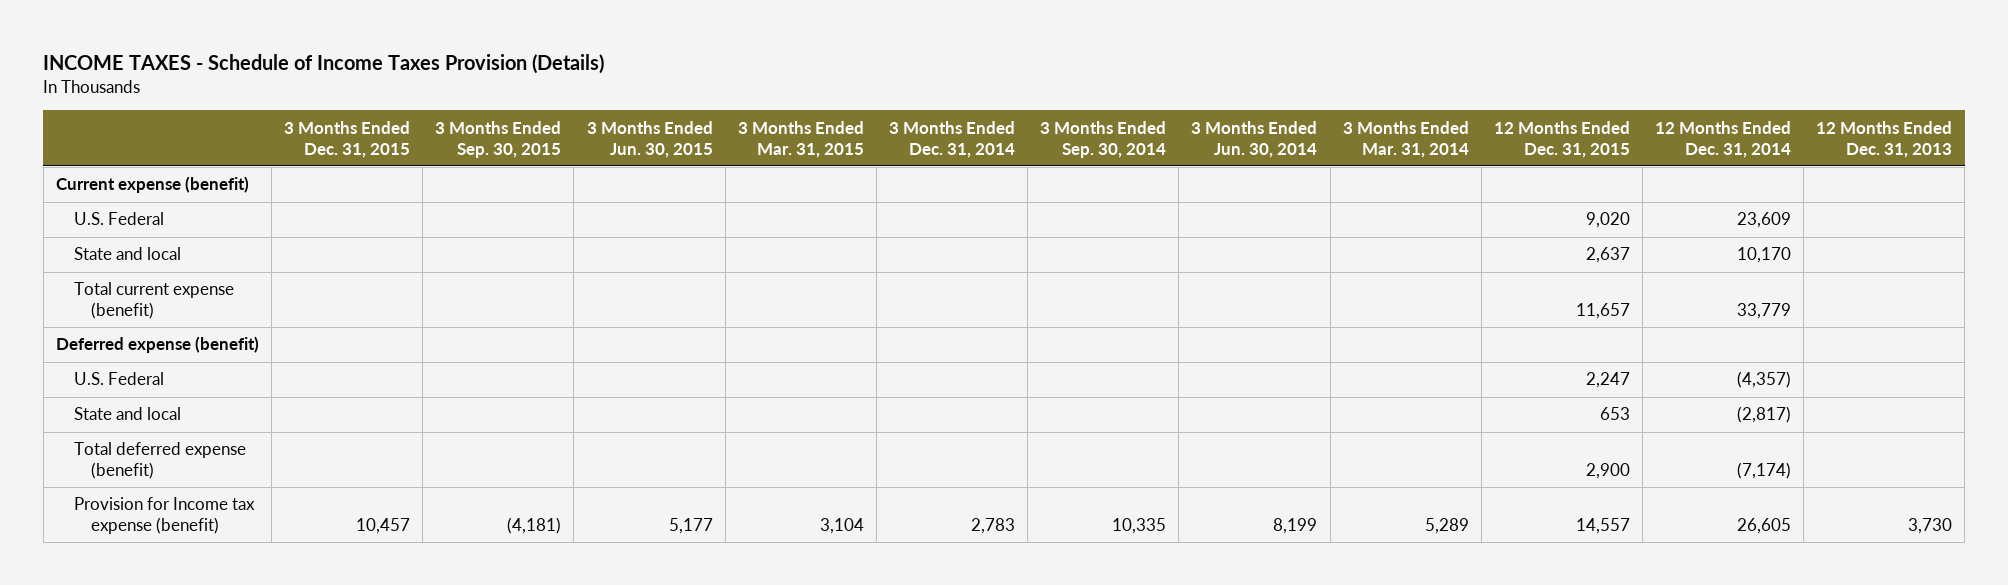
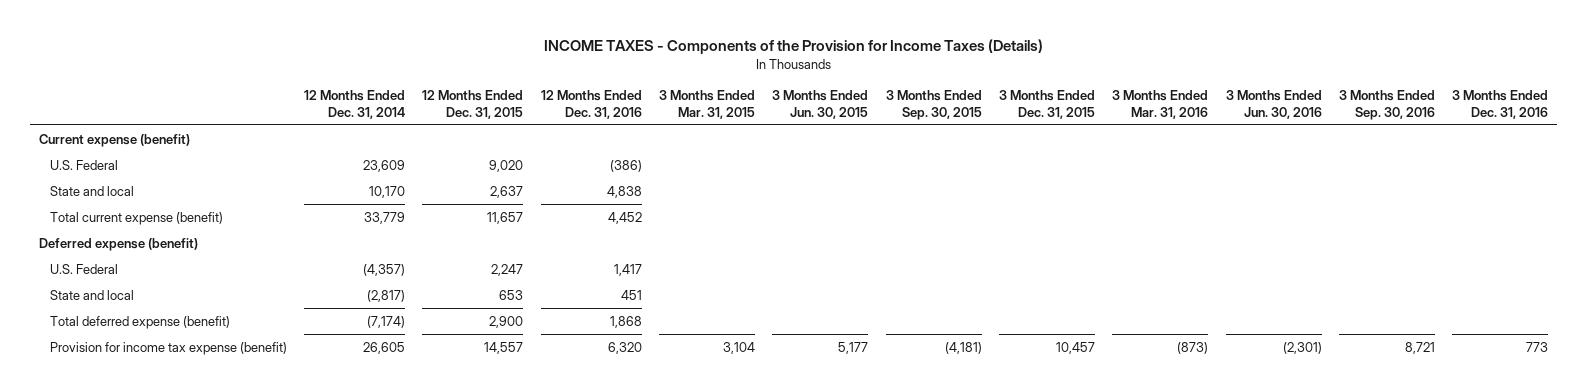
[43,53,605,74] INCOME TAXES - Schedule of Income Taxes Provision (Details) -> [543,39,1043,55] INCOME TAXES - Components of the Provision for Income Taxes (Details)
[889,120,1016,158] 3 Months Ended Dec. 31, 2014 -> none
[1040,120,1167,158] 3 Months Ended Sep. 30, 2014 -> none
[1191,120,1318,158] 3 Months Ended Jun. 30, 2014 -> none
[1342,120,1469,158] 3 Months Ended Mar. 31, 2014 -> none
[1816,120,1953,158] 12 Months Ended Dec. 31, 2013 -> none
none -> [540,89,642,119] 12 Months Ended Dec. 31, 2016
none -> [1112,89,1209,119] 3 Months Ended Mar. 31, 2016
none -> [1225,89,1322,119] 3 Months Ended Jun. 30, 2016
none -> [1338,89,1435,120] 3 Months Ended Sep. 30, 2016
none -> [1452,89,1549,119] 3 Months Ended Dec. 31, 2016
[73,497,255,535] Provision for Income tax expense (benefit) -> [49,341,287,355] Provision for income tax expense (benefit)

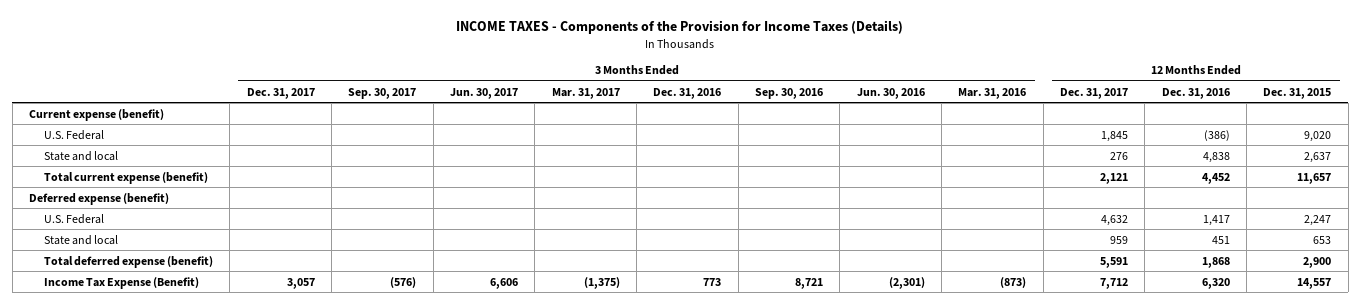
[303,89,405,119] 12 Months Ended Dec. 31, 2014 -> none
[658,89,755,119] 3 Months Ended Mar. 31, 2015 -> none
[772,89,869,119] 3 Months Ended Jun. 30, 2015 -> none
[885,89,982,120] 3 Months Ended Sep. 30, 2015 -> none
[998,89,1095,119] 3 Months Ended Dec. 31, 2015 -> none
none -> [246,87,315,99] Dec. 31, 2017
none -> [348,87,417,99] Sep. 30, 2017
none -> [450,87,519,99] Jun. 30, 2017
none -> [551,87,620,99] Mar. 31, 2017
none -> [1060,87,1129,99] Dec. 31, 2017
[49,341,287,355] Provision for income tax expense (benefit) -> [44,276,200,289] Income Tax Expense (Benefit)

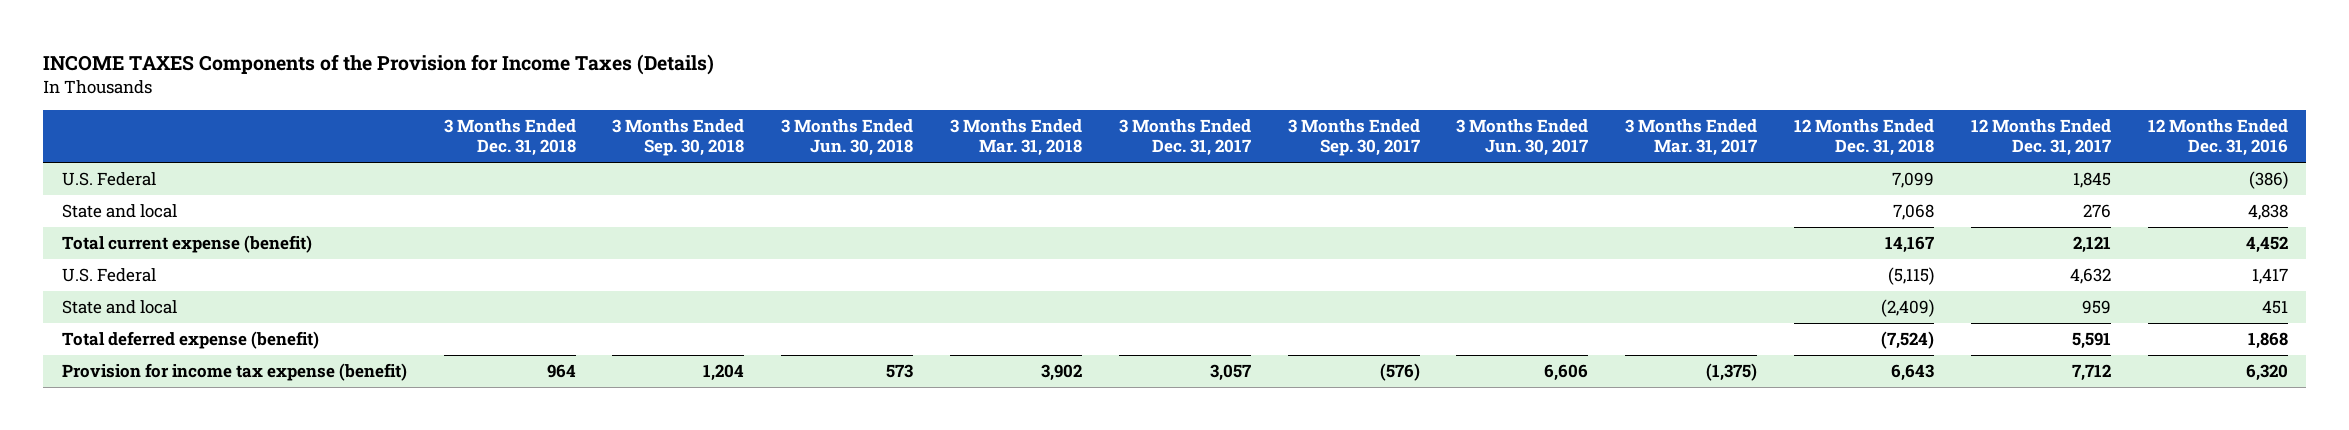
[456,20,904,35] INCOME TAXES - Components of the Provision for Income Taxes (Details) -> [43,53,715,75] INCOME TAXES Components of the Provision for Income Taxes (Details)
[653,87,722,99] Dec. 31, 2016 -> none
[755,87,824,99] Sep. 30, 2016 -> none
[856,87,925,99] Jun. 30, 2016 -> none
[958,87,1027,99] Mar. 31, 2016 -> none
[1263,87,1332,99] Dec. 31, 2015 -> none
none -> [443,118,576,157] 3 Months Ended Dec. 31, 2018
none -> [612,118,745,157] 3 Months Ended Sep. 30, 2018
none -> [781,118,914,157] 3 Months Ended Jun. 30, 2018
none -> [949,118,1082,157] 3 Months Ended Mar. 31, 2018
none -> [1794,118,1935,157] 12 Months Ended Dec. 31, 2018
[28,108,164,121] Current expense (benefit) -> none
[28,192,169,205] Deferred expense (benefit) -> none
[44,276,200,289] Income Tax Expense (Benefit) -> [61,363,407,382] Provision for income tax expense (benefit)

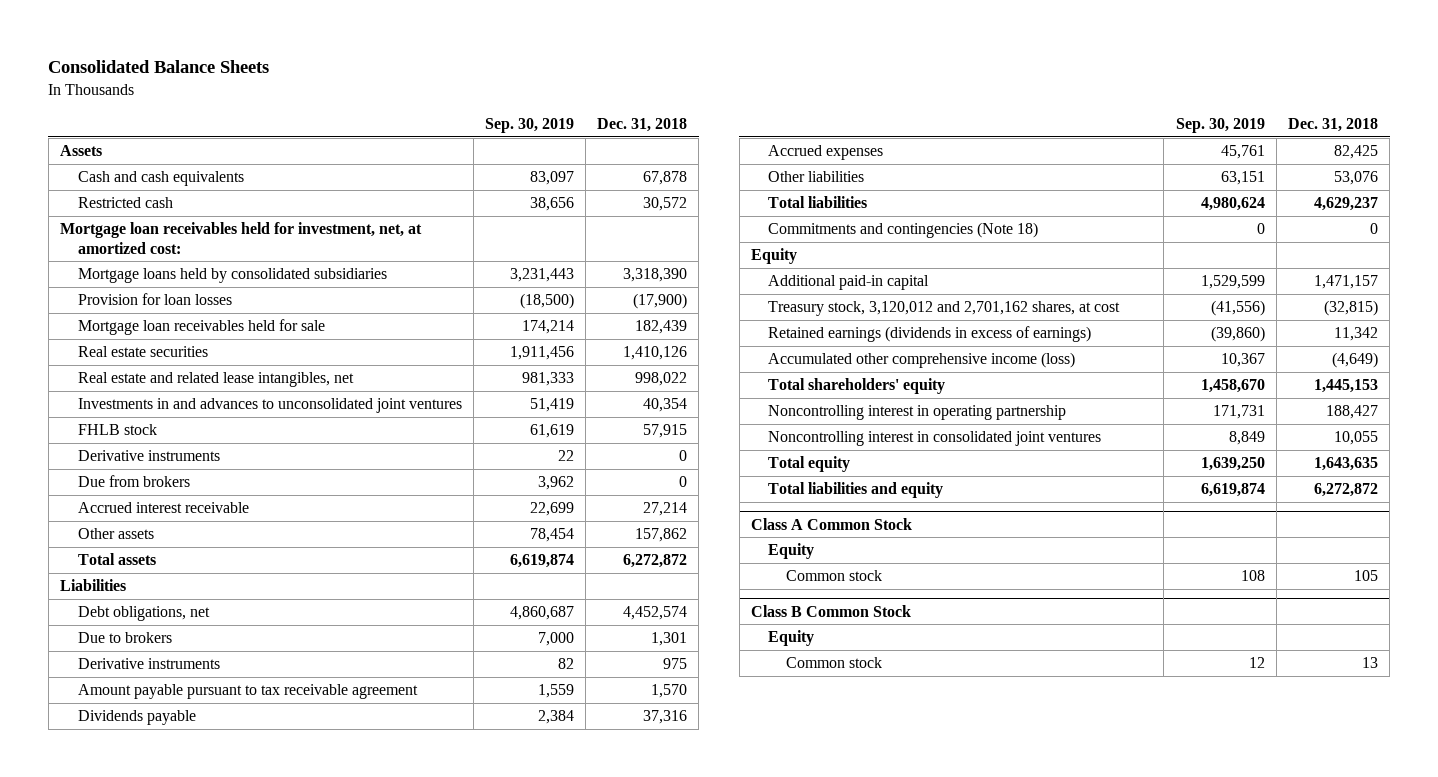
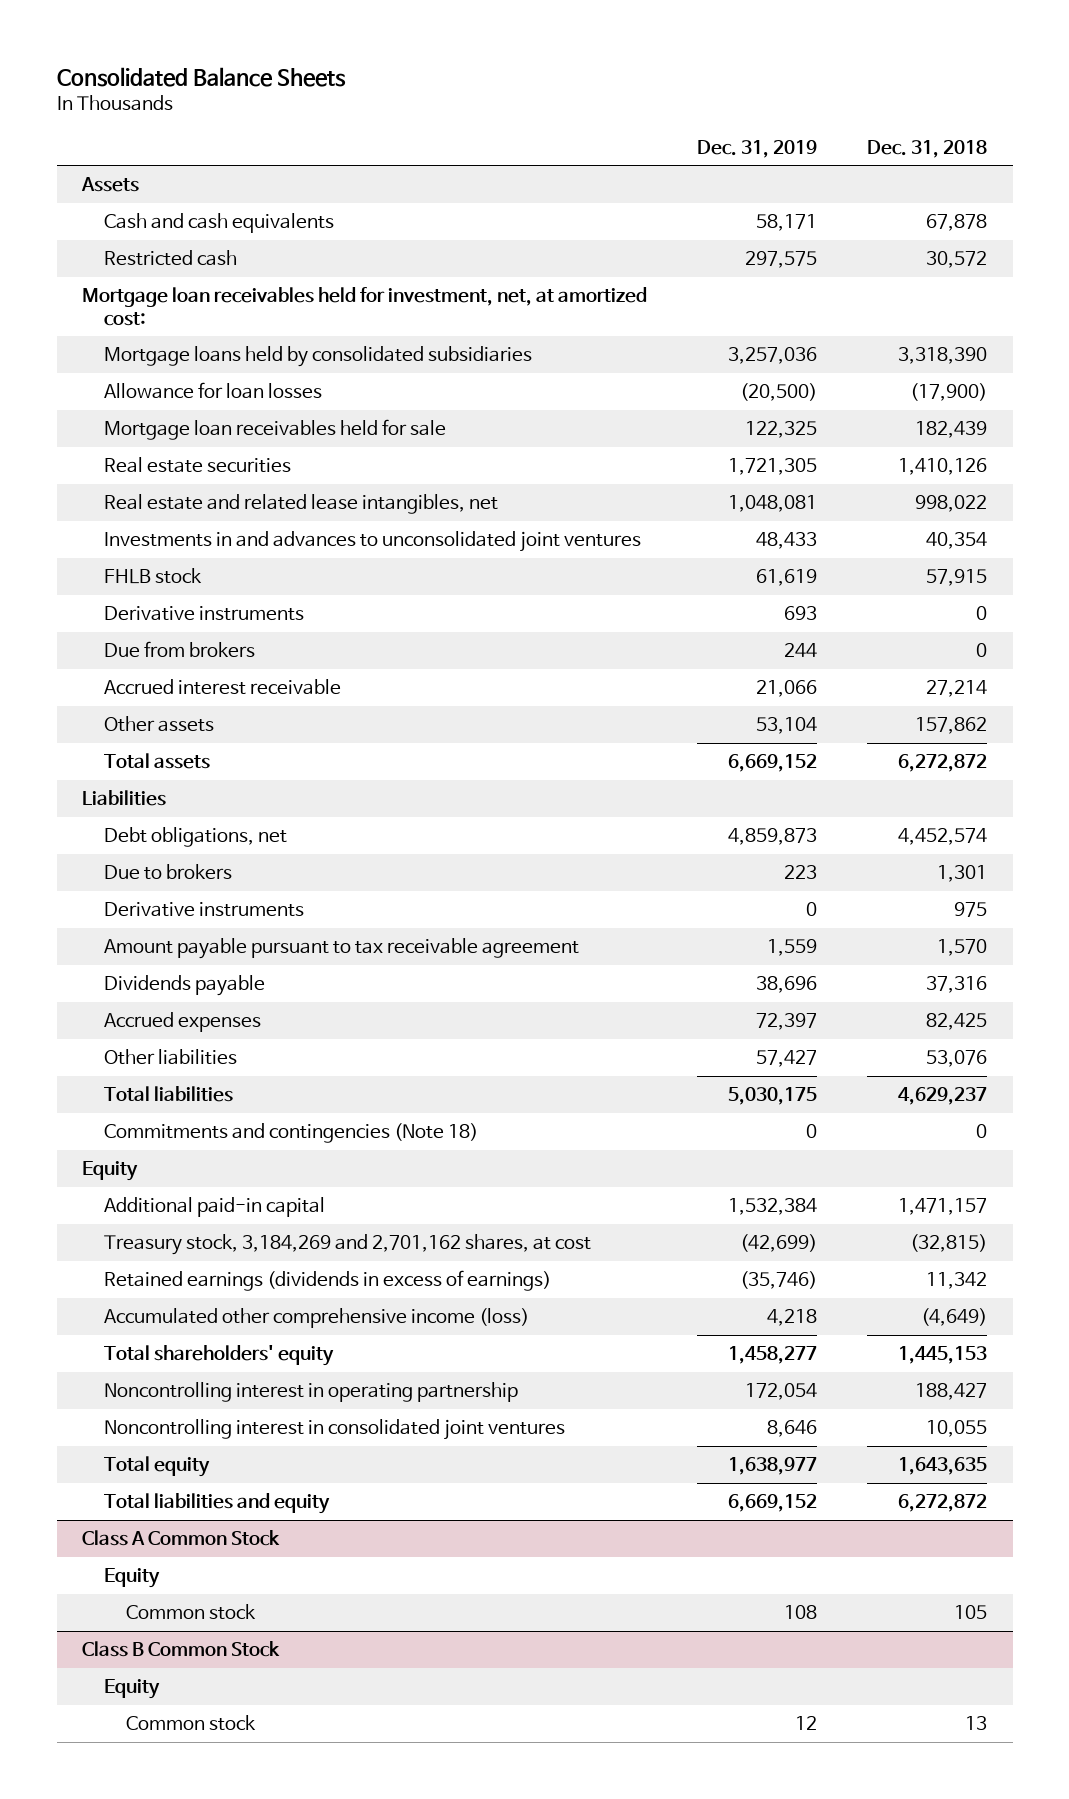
[485,117,575,133] Sep. 30, 2019 -> none
none -> [697,139,818,158] Dec. 31, 2019
[77,292,232,305] Provision for loan losses -> [103,381,322,399] Allowance for loan losses
[768,300,1121,316] Treasury stock, 3,120,012 and 2,701,162 shares, at cost -> [103,1233,591,1255] Treasury stock, 3,184,269 and 2,701,162 shares, at cost

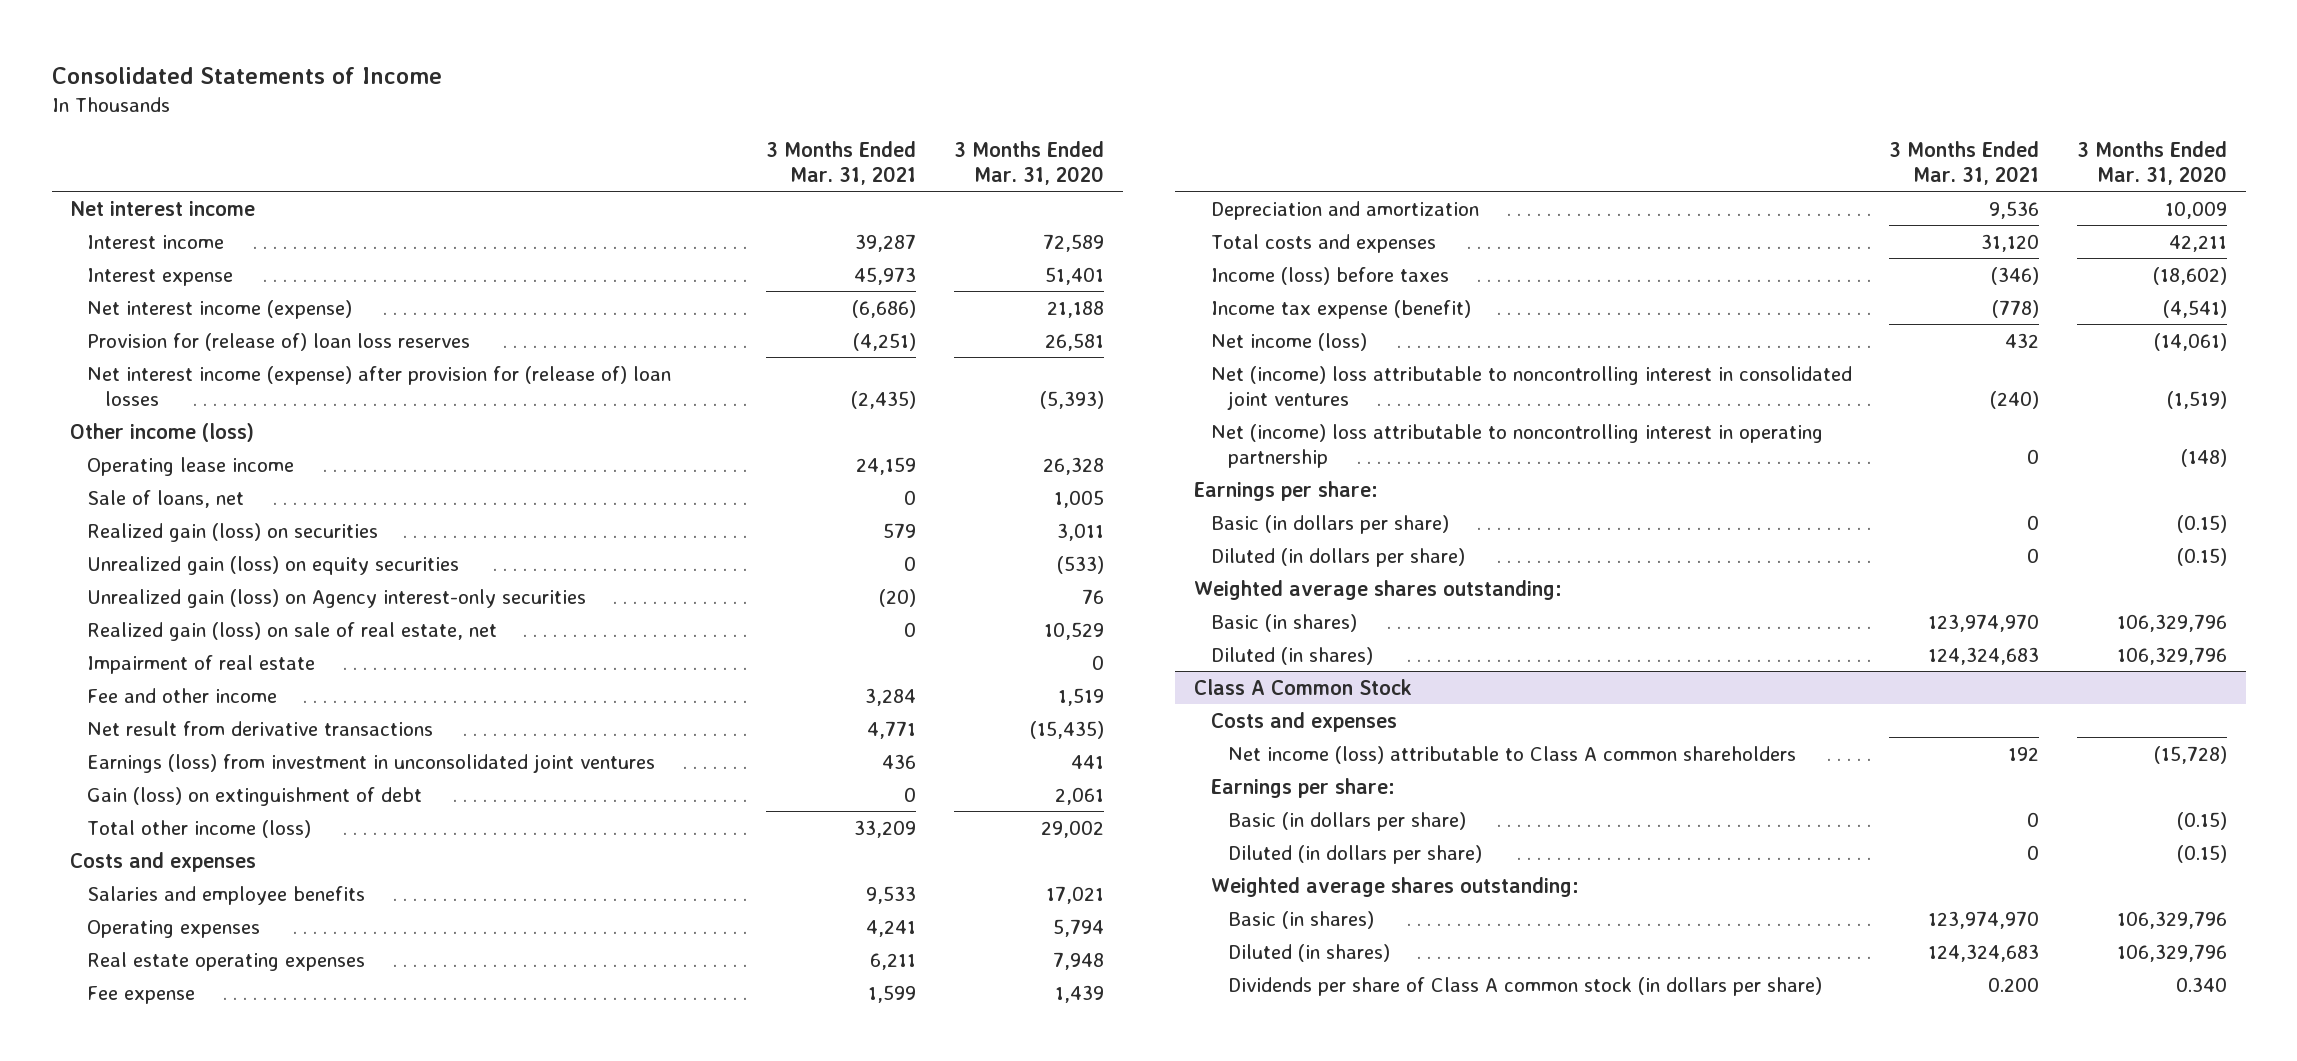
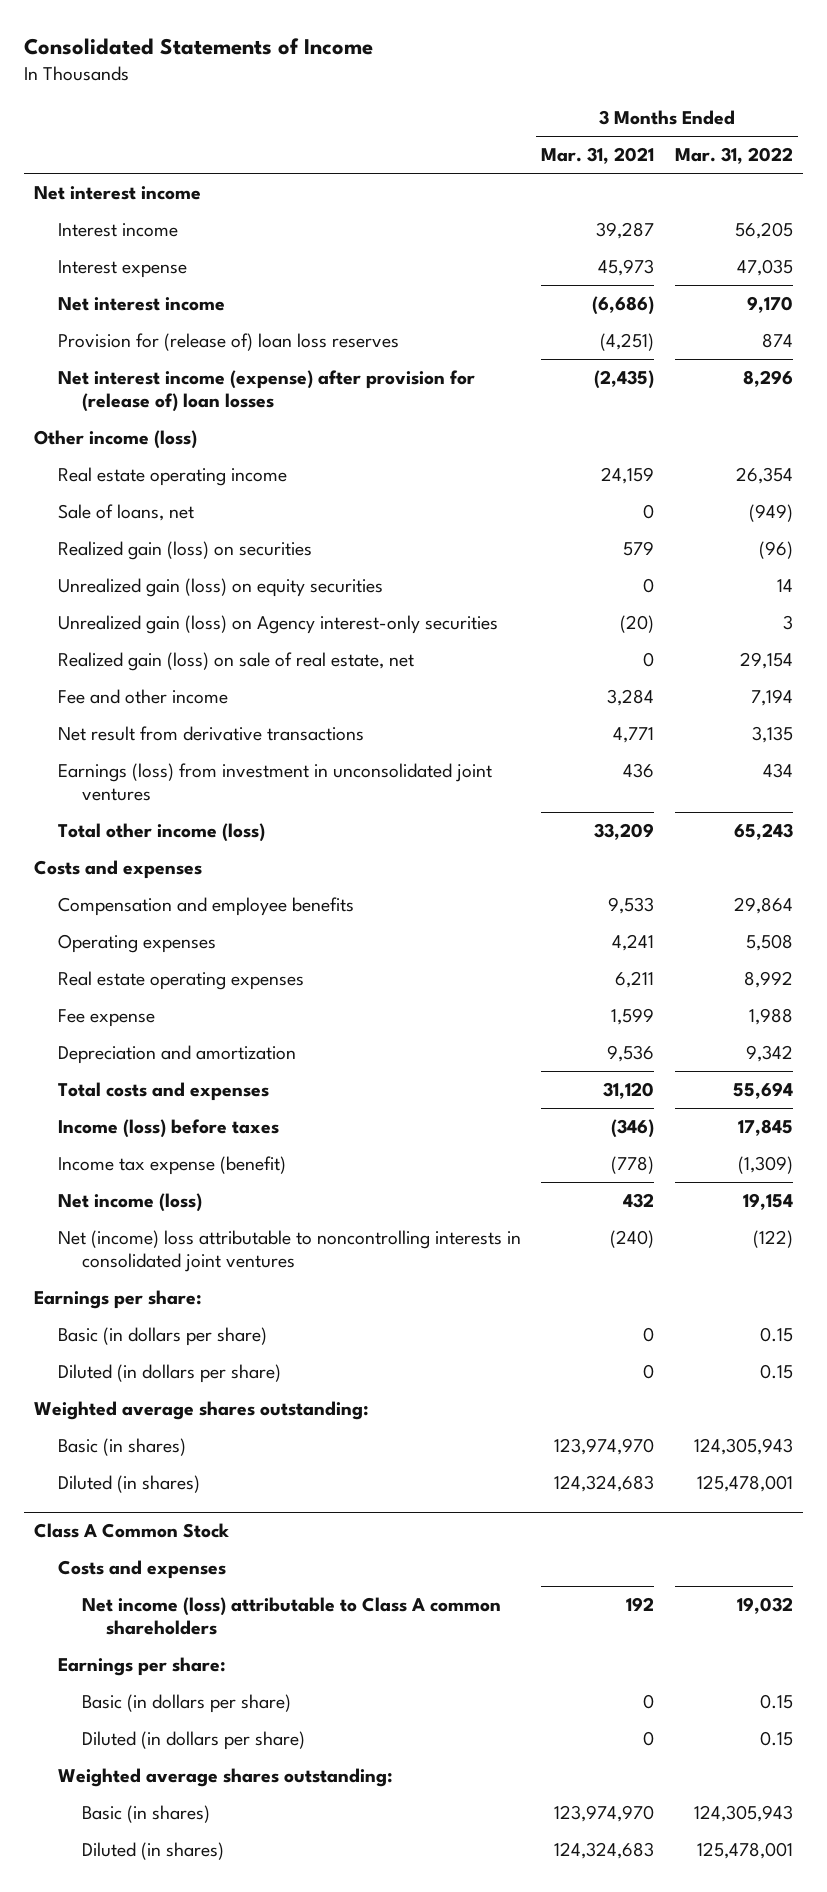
[953,140,1104,185] 3 Months Ended Mar. 31, 2020 -> none
none -> [674,147,793,165] Mar. 31, 2022
[87,299,353,319] Net interest income (expense) -> [57,296,225,311] Net interest income
[87,456,295,476] Operating lease income -> [57,466,287,486] Real estate operating income
[87,654,316,674] Impairment of real estate -> none
[87,786,423,806] Gain (loss) on extinguishment of debt -> none
[87,885,366,905] Salaries and employee benefits -> [57,896,354,916] Compensation and employee benefits
[1210,423,1823,468] Net (income) loss attributable to noncontrolling interest in operating partnership -> none
[1210,365,1852,410] Net (income) loss attributable to noncontrolling interest in consolidated joint ventures -> [57,1229,521,1272] Net (income) loss attributable to noncontrolling interests in consolidated joint ventures
[1227,976,1822,996] Dividends per share of Class A common stock (in dollars per share) -> none

